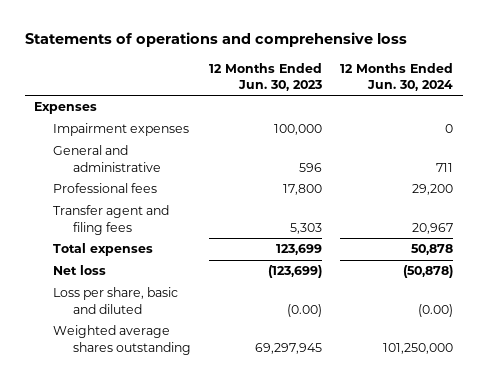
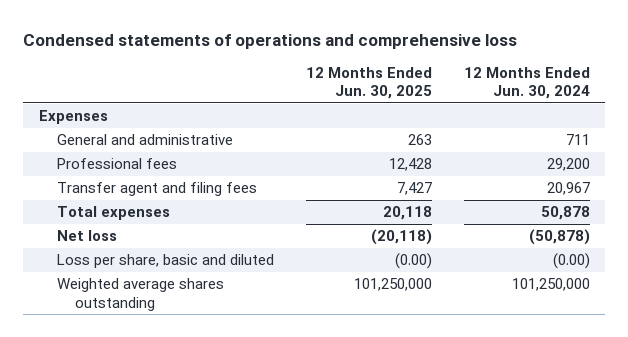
[24,32,407,48] Statements of operations and comprehensive loss -> [22,33,517,49] Condensed statements of operations and comprehensive loss
[209,62,323,91] 12 Months Ended Jun. 30, 2023 -> none
none -> [305,66,432,100] 12 Months Ended Jun. 30, 2025
[53,123,190,137] Impairment expenses -> none

